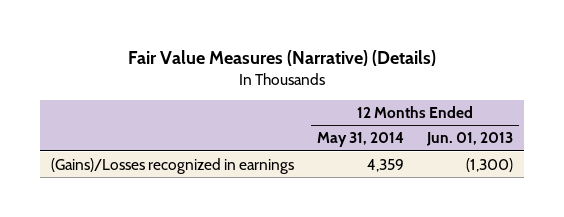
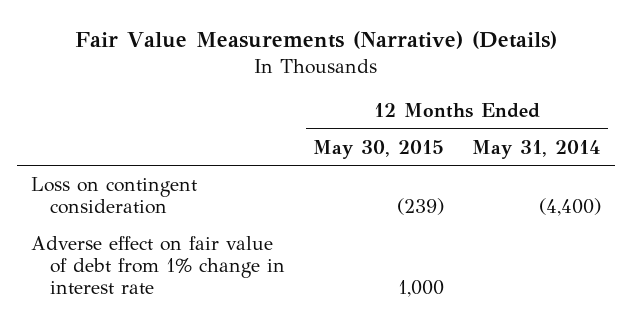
[127,49,436,66] Fair Value Measures (Narrative) (Details) -> [75,31,558,50] Fair Value Measurements (Narrative) (Details)
[425,132,513,147] Jun. 01, 2013 -> none
none -> [313,139,445,159] May 30, 2015
[51,158,295,175] (Gains)/Losses recognized in earnings -> none
none -> [31,176,198,215] Loss on contingent consideration
none -> [31,235,286,295] Adverse effect on fair value of debt from 1% change in interest rate

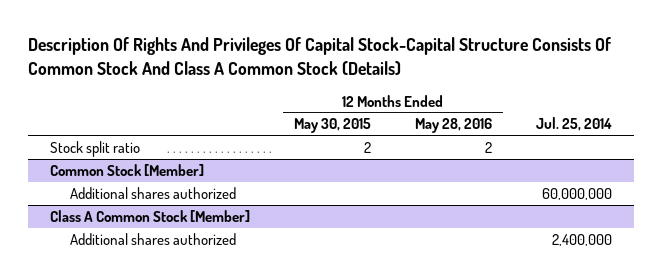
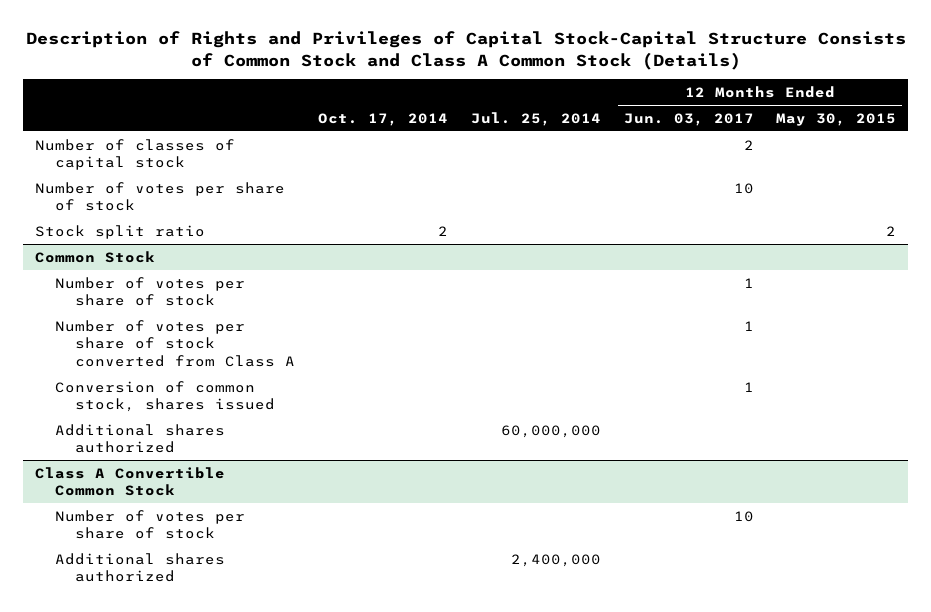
[27,37,611,75] Description Of Rights And Privileges Of Capital Stock-Capital Structure Consists Of Common Stock And Class A Common Stock (Details) -> [25,31,906,70] Description of Rights and Privileges of Capital Stock-Capital Structure Consists of Common Stock and Class A Common Stock (Details)
[415,118,493,134] May 28, 2016 -> none
none -> [317,112,448,126] Oct. 17, 2014
none -> [623,112,754,126] Jun. 03, 2017
none -> [34,138,235,171] Number of classes of capital stock
none -> [34,181,285,212] Number of votes per share of stock
[49,163,204,176] Common Stock [Member] -> [34,250,155,263] Common Stock
none -> [54,276,245,307] Number of votes per share of stock
none -> [54,319,295,367] Number of votes per share of stock converted from Class A
none -> [54,380,275,413] Conversion of common stock, shares issued
[49,209,250,222] Class A Common Stock [Member] -> [34,466,225,497] Class A Convertible Common Stock
none -> [54,509,245,540] Number of votes per share of stock

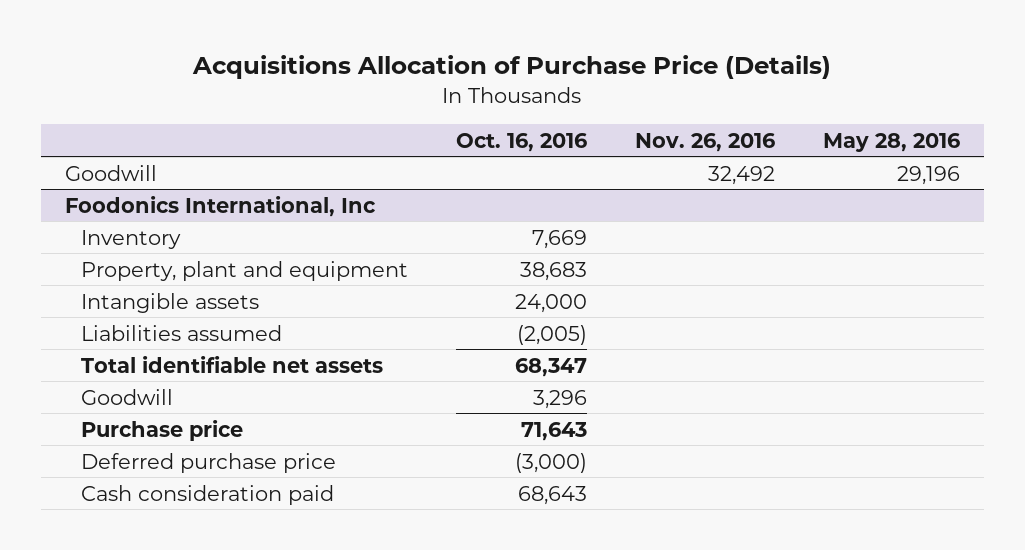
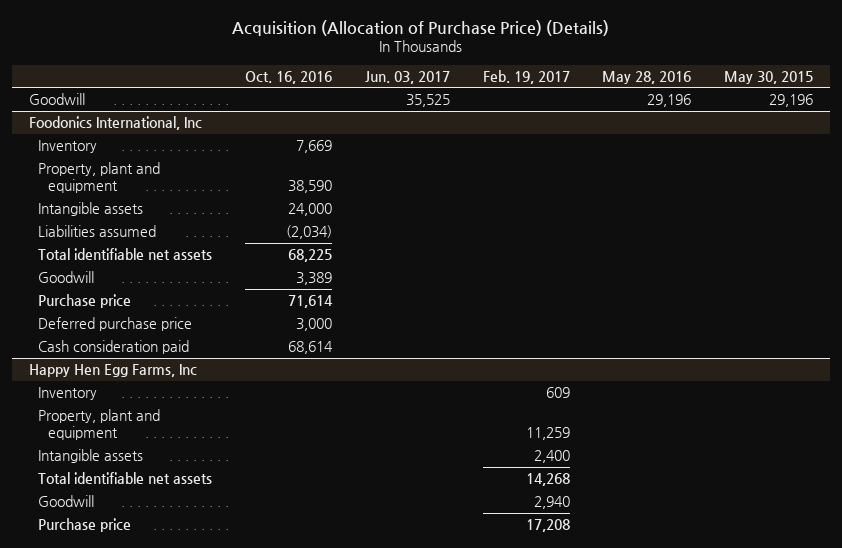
[192,55,832,80] Acquisitions Allocation of Purchase Price (Details) -> [231,20,609,37] Acquisition (Allocation of Purchase Price) (Details)
[634,132,775,152] Nov. 26, 2016 -> none
none -> [364,70,450,84] Jun. 03, 2017
none -> [482,69,570,84] Feb. 19, 2017
none -> [724,70,814,84] May 30, 2015
[519,261,587,281] 38,683 -> [287,180,332,194] 38,590
[516,324,587,345] (2,005) -> [285,224,332,239] (2,034)
[514,357,587,377] 68,347 -> [287,248,332,262] 68,225
[532,389,587,409] 3,296 -> [295,271,332,285] 3,389
[520,421,587,441] 71,643 -> [287,294,333,308] 71,614
[514,452,587,473] (3,000) -> [295,317,332,331] 3,000
[517,485,587,505] 68,643 -> [287,340,333,354] 68,614
none -> [28,363,197,377] Happy Hen Egg Farms, Inc
none -> [38,386,98,400] Inventory
none -> [38,408,161,441] Property, plant and equipment
none -> [38,448,144,463] Intangible assets
none -> [38,471,213,484] Total identifiable net assets
none -> [38,494,95,507] Goodwill
none -> [38,517,132,532] Purchase price

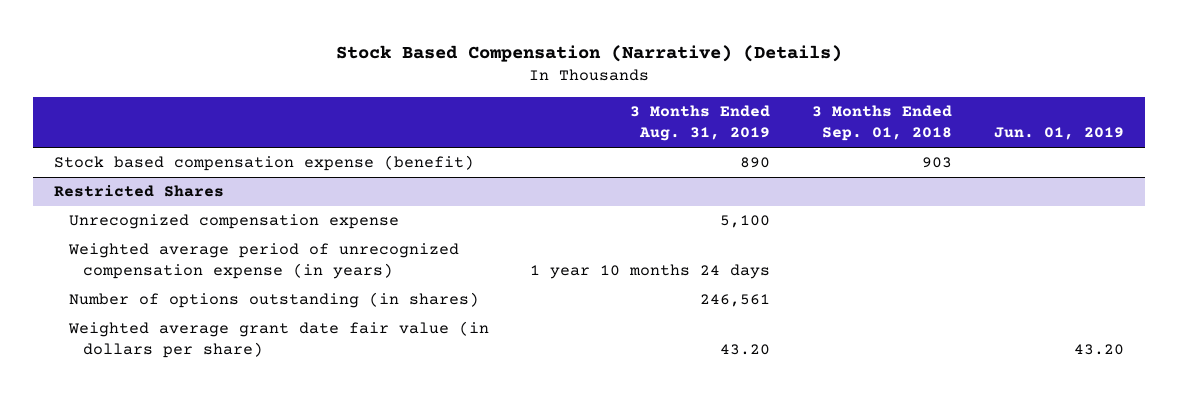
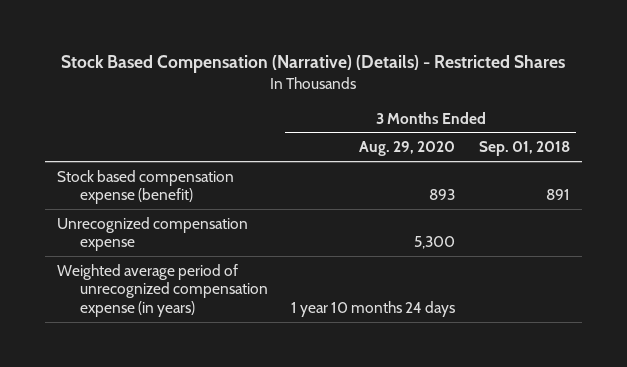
[335,45,842,63] Stock Based Compensation (Narrative) (Details) -> [61,55,566,74] Stock Based Compensation (Narrative) (Details) - Restricted Shares
[630,105,771,142] 3 Months Ended Aug. 31, 2019 -> none
[993,127,1124,141] Jun. 01, 2019 -> none
none -> [359,141,456,157] Aug. 29, 2020
[53,185,224,198] Restricted Shares -> none
[68,214,399,230] Unrecognized compensation expense -> none
[67,243,459,280] Weighted average period of unrecognized compensation expense (in years) -> none
[68,292,479,309] Number of options outstanding (in shares) -> none
[67,321,489,359] Weighted average grant date fair value (in dollars per share) -> none
[922,157,953,169] 903 -> [546,189,571,201] 891
none -> [56,216,248,252] Unrecognized compensation expense
none -> [56,263,268,318] Weighted average period of unrecognized compensation expense (in years)

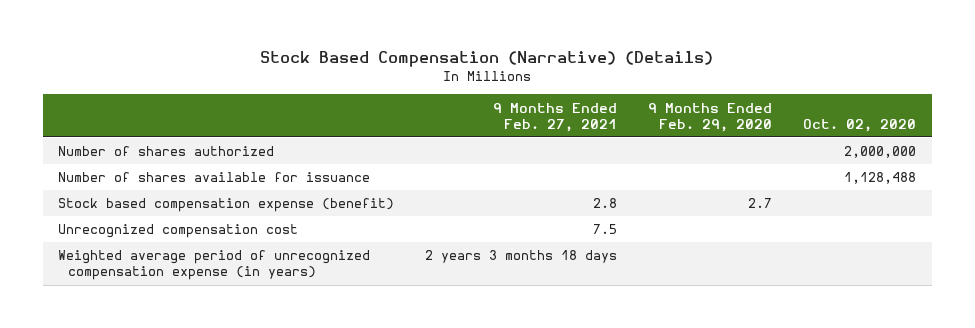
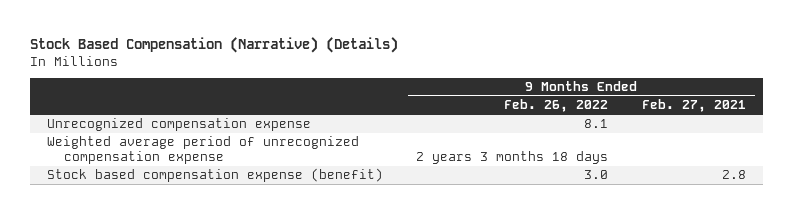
[648,102,773,132] 9 Months Ended Feb. 29, 2020 -> none
[803,118,917,132] Oct. 02, 2020 -> none
none -> [504,99,609,113] Feb. 26, 2022
[58,146,275,157] Number of shares authorized -> none
[58,172,371,183] Number of shares available for issuance -> none
none -> [46,118,311,132] Unrecognized compensation expense
none -> [46,136,359,165] Weighted average period of unrecognized compensation expense
[58,224,299,239] Unrecognized compensation cost -> none
[58,250,371,281] Weighted average period of unrecognized compensation expense (in years) -> none

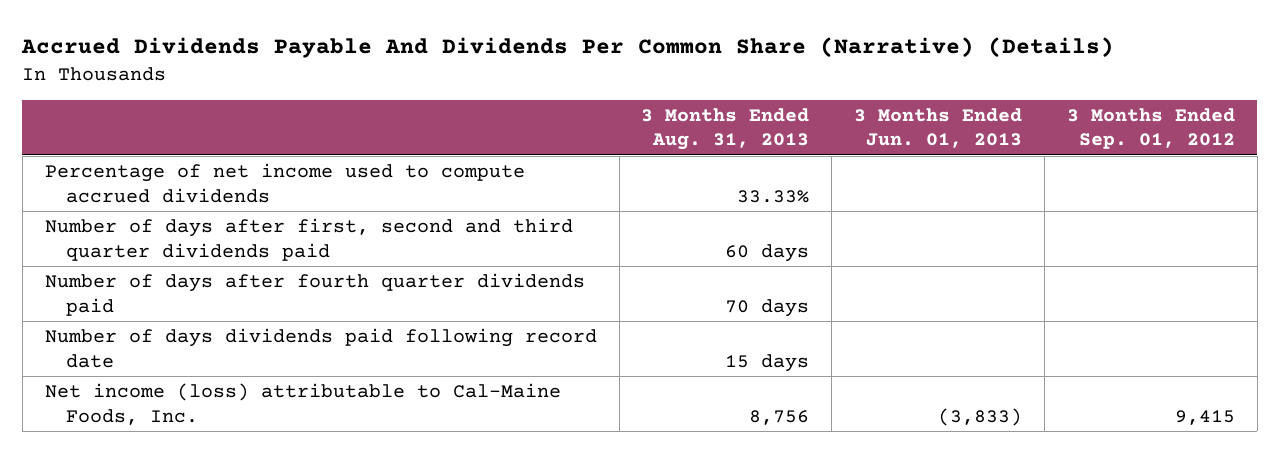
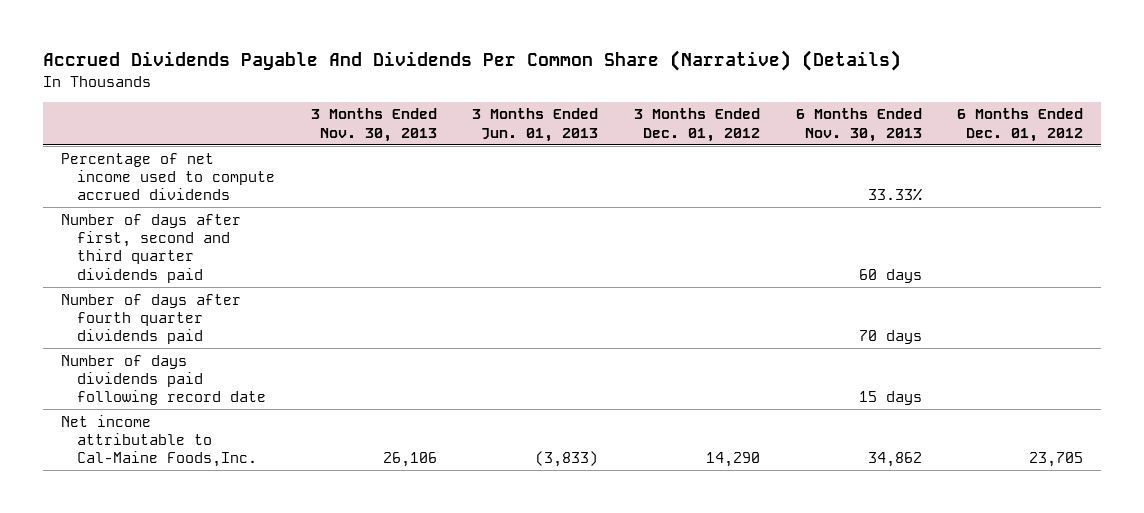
[641,107,810,151] 3 Months Ended Aug. 31, 2013 -> none
[1066,107,1235,150] 3 Months Ended Sep. 01, 2012 -> none
none -> [310,108,437,142] 3 Months Ended Nov. 30, 2013
none -> [634,108,761,142] 3 Months Ended Dec. 01, 2012
none -> [795,108,922,142] 6 Months Ended Nov. 30, 2013
none -> [957,108,1084,142] 6 Months Ended Dec. 01, 2012
[44,383,561,425] Net income (loss) attributable to Cal-Maine Foods, Inc. -> [60,414,258,468] Net income attributable to Cal-Maine Foods,Inc.

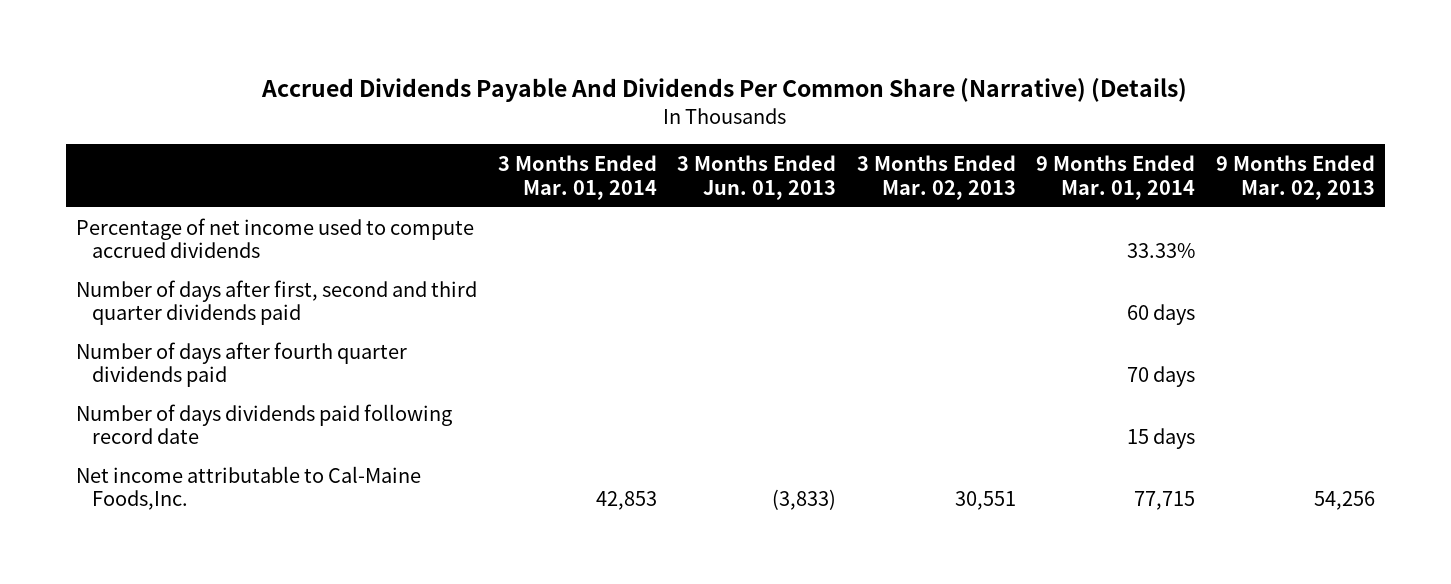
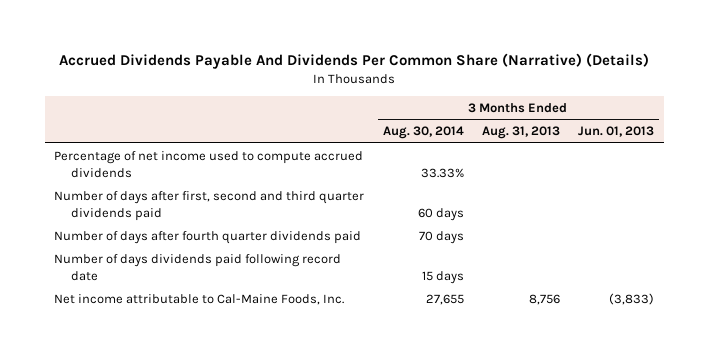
[497,155,657,200] 3 Months Ended Mar. 01, 2014 -> none
[856,155,1016,200] 3 Months Ended Mar. 02, 2013 -> none
[1036,155,1196,200] 9 Months Ended Mar. 01, 2014 -> none
[1215,155,1375,200] 9 Months Ended Mar. 02, 2013 -> none
none -> [382,126,464,140] Aug. 30, 2014
none -> [481,126,560,140] Aug. 31, 2013
[75,465,421,511] Net income attributable to Cal-Maine Foods,Inc. -> [54,293,345,305] Net income attributable to Cal-Maine Foods, Inc.

